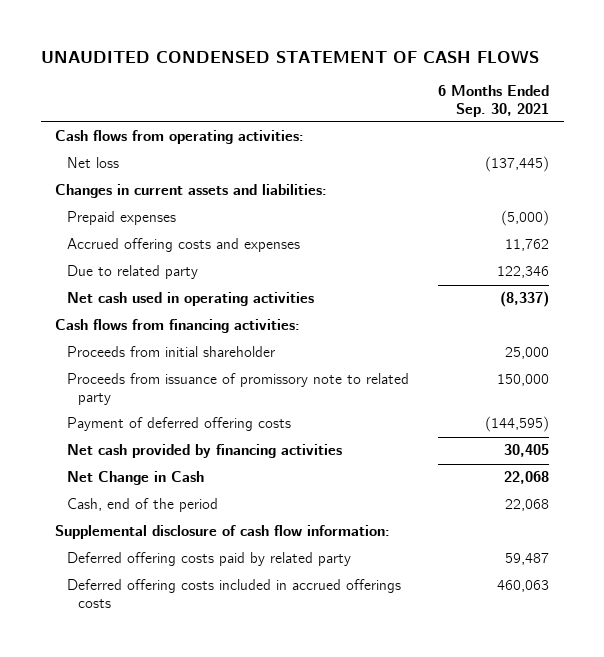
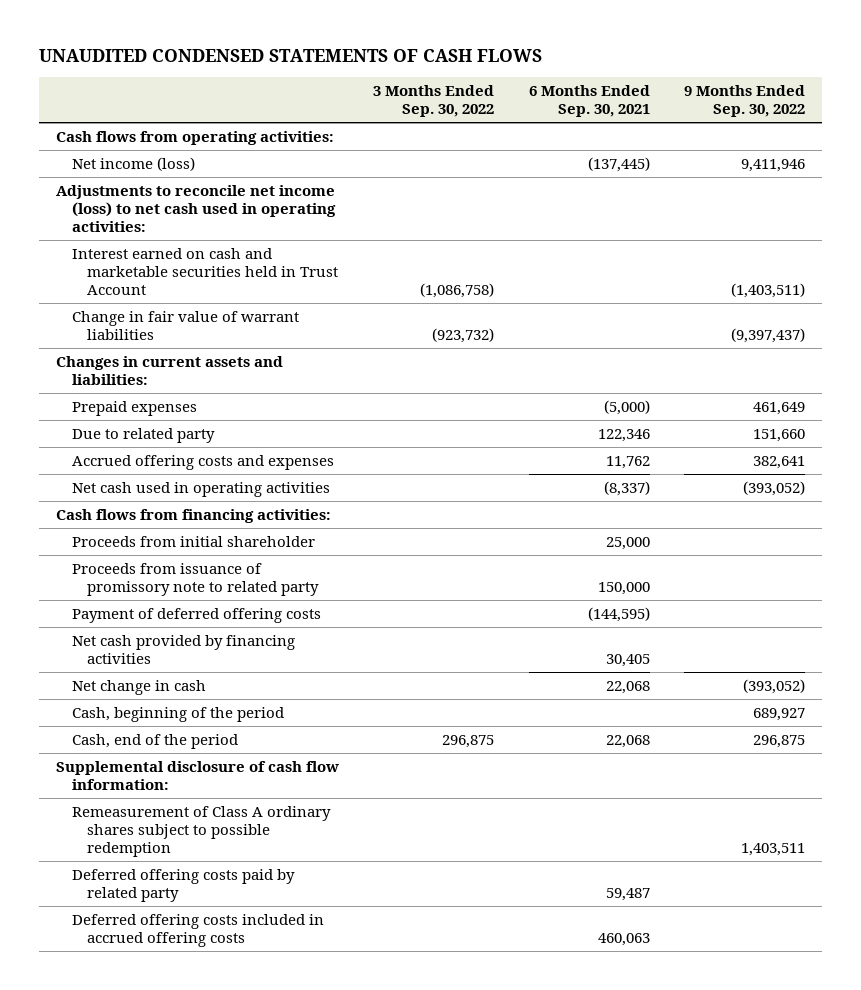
[40,50,539,64] UNAUDITED CONDENSED STATEMENT OF CASH FLOWS -> [38,49,542,63] UNAUDITED CONDENSED STATEMENTS OF CASH FLOWS
none -> [373,85,495,118] 3 Months Ended Sep. 30, 2022
none -> [683,85,805,118] 9 Months Ended Sep. 30, 2022
[66,157,119,169] Net loss -> [71,157,195,172] Net income (loss)
none -> [56,185,336,232] Adjustments to reconcile net income (loss) to net cash used in operating activities:
none -> [71,248,338,295] Interest earned on cash and marketable securities held in Trust Account
none -> [71,311,299,340] Change in fair value of warrant liabilities
[66,238,300,253] Accrued offering costs and expenses -> [71,455,334,471] Accrued offering costs and expenses
[66,471,204,486] Net Change in Cash -> [71,680,206,696] Net change in cash
none -> [71,707,284,723] Cash, beginning of the period
none -> [71,806,331,857] Remeasurement of Class A ordinary shares subject to possible redemption
[66,579,401,609] Deferred offering costs included in accrued offerings costs -> [71,914,324,947] Deferred offering costs included in accrued offering costs

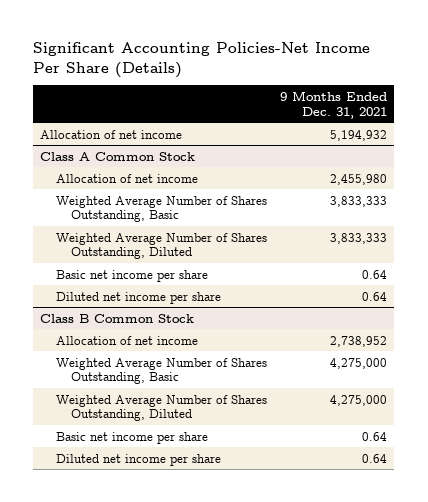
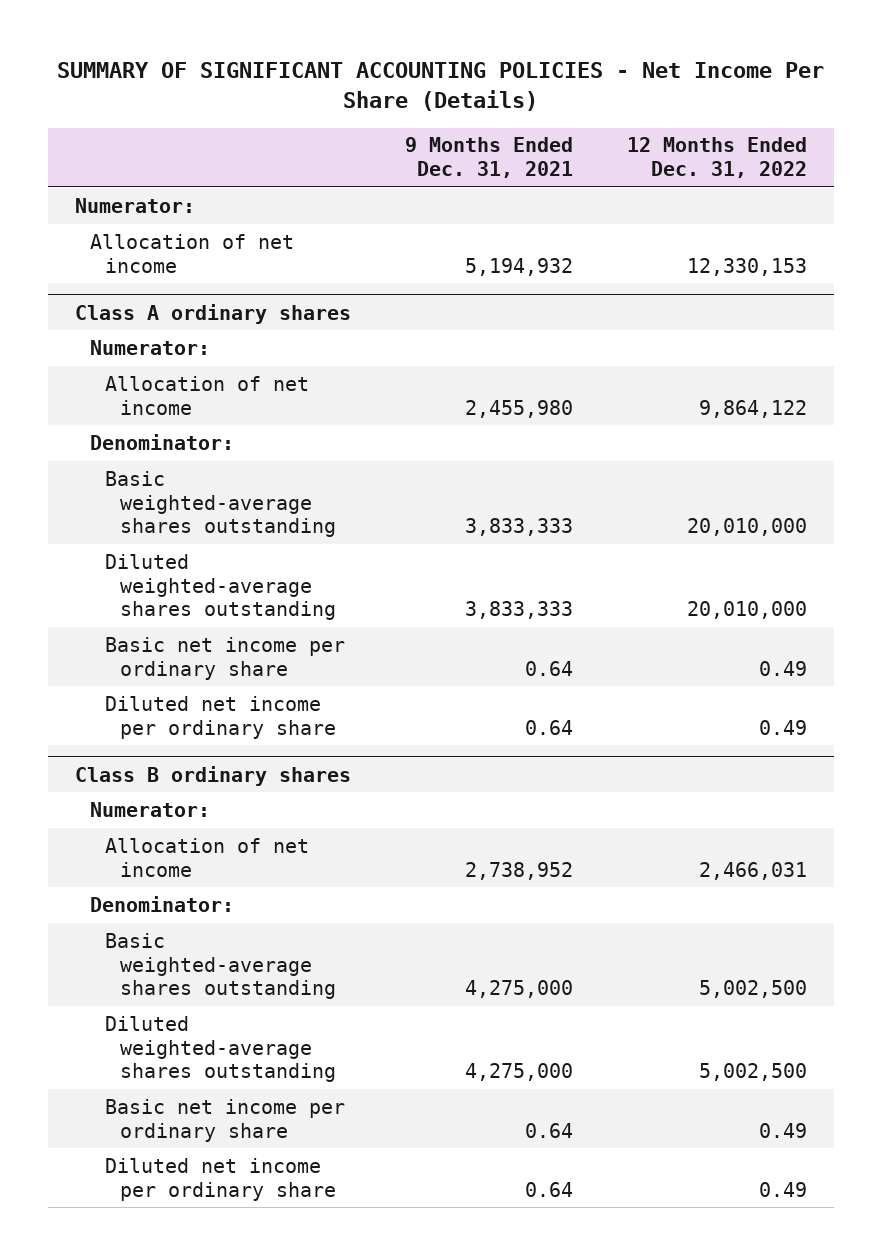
[33,41,371,78] Significant Accounting Policies-Net Income Per Share (Details) -> [57,62,825,112] SUMMARY OF SIGNIFICANT ACCOUNTING POLICIES - Net Income Per Share (Details)
none -> [627,137,808,179] 12 Months Ended Dec. 31, 2022
none -> [75,197,196,213] Numerator:
[40,151,196,161] Class A Common Stock -> [75,303,352,324] Class A ordinary shares
none -> [90,339,211,355] Numerator:
none -> [90,433,235,450] Denominator:
[55,195,267,223] Weighted Average Number of Shares Outstanding, Basic -> [105,470,336,538] Basic weighted-average shares outstanding
[55,232,267,260] Weighted Average Number of Shares Outstanding, Diluted -> [105,553,336,621] Diluted weighted-average shares outstanding
[55,269,208,282] Basic net income per share -> [105,636,346,680] Basic net income per ordinary share
[55,291,221,304] Diluted net income per share -> [105,695,336,739] Diluted net income per ordinary share
[40,313,195,323] Class B Common Stock -> [75,765,352,786] Class B ordinary shares
none -> [90,801,211,817] Numerator:
none -> [90,895,235,912] Denominator:
[55,357,267,385] Weighted Average Number of Shares Outstanding, Basic -> [105,932,336,1000] Basic weighted-average shares outstanding
[55,394,267,422] Weighted Average Number of Shares Outstanding, Diluted -> [105,1015,336,1083] Diluted weighted-average shares outstanding
[55,431,208,444] Basic net income per share -> [105,1098,346,1142] Basic net income per ordinary share
[55,453,221,466] Diluted net income per share -> [105,1157,336,1201] Diluted net income per ordinary share

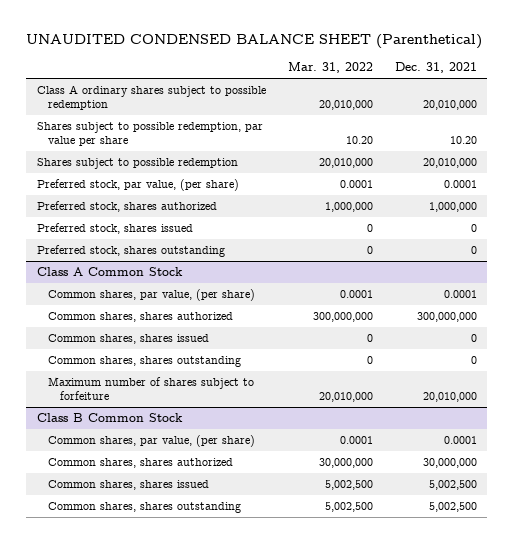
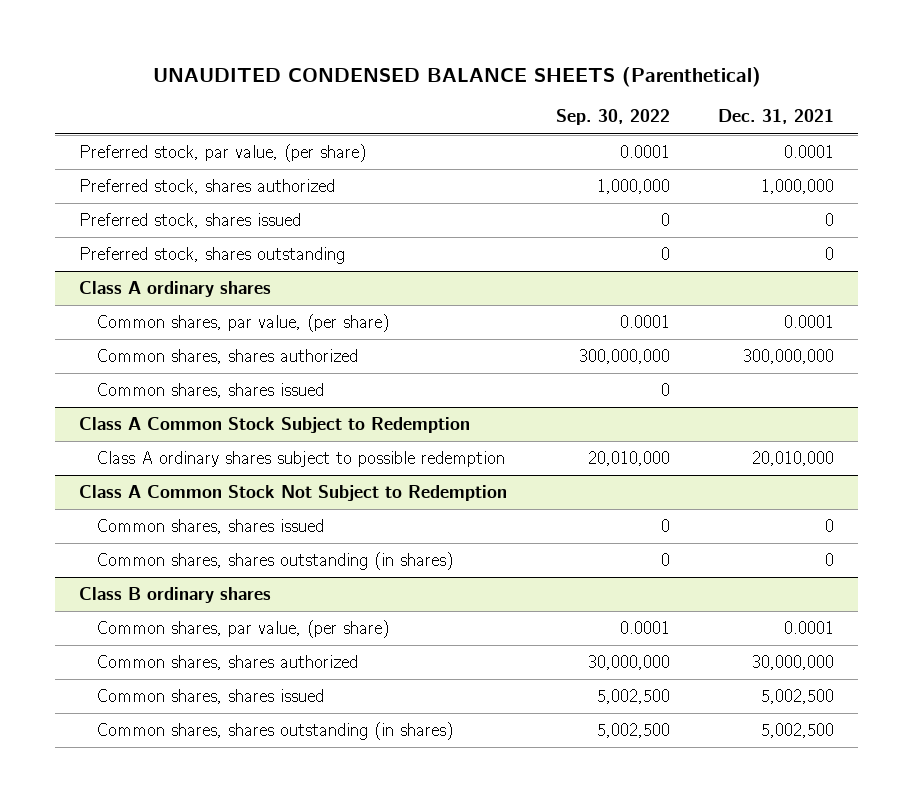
[26,34,483,50] UNAUDITED CONDENSED BALANCE SHEET (Parenthetical) -> [152,66,761,87] UNAUDITED CONDENSED BALANCE SHEETS (Parenthetical)
[287,62,373,74] Mar. 31, 2022 -> none
none -> [555,109,670,126] Sep. 30, 2022
[37,85,267,110] Class A ordinary shares subject to possible redemption -> none
[37,122,264,146] Shares subject to possible redemption, par value per share -> none
[37,158,239,170] Shares subject to possible redemption -> none
[37,267,184,277] Class A Common Stock -> [79,281,272,298] Class A ordinary shares
none -> [95,383,324,399] Common shares, shares issued
none -> [79,417,471,434] Class A Common Stock Subject to Redemption
none -> [95,451,505,468] Class A ordinary shares subject to possible redemption
none -> [79,485,508,502] Class A Common Stock Not Subject to Redemption
[48,377,255,400] Maximum number of shares subject to forfeiture -> none
[48,356,242,368] Common shares, shares outstanding -> [95,552,453,571] Common shares, shares outstanding (in shares)
[37,413,184,423] Class B Common Stock -> [79,587,272,604] Class B ordinary shares
[48,502,242,514] Common shares, shares outstanding -> [95,722,453,741] Common shares, shares outstanding (in shares)

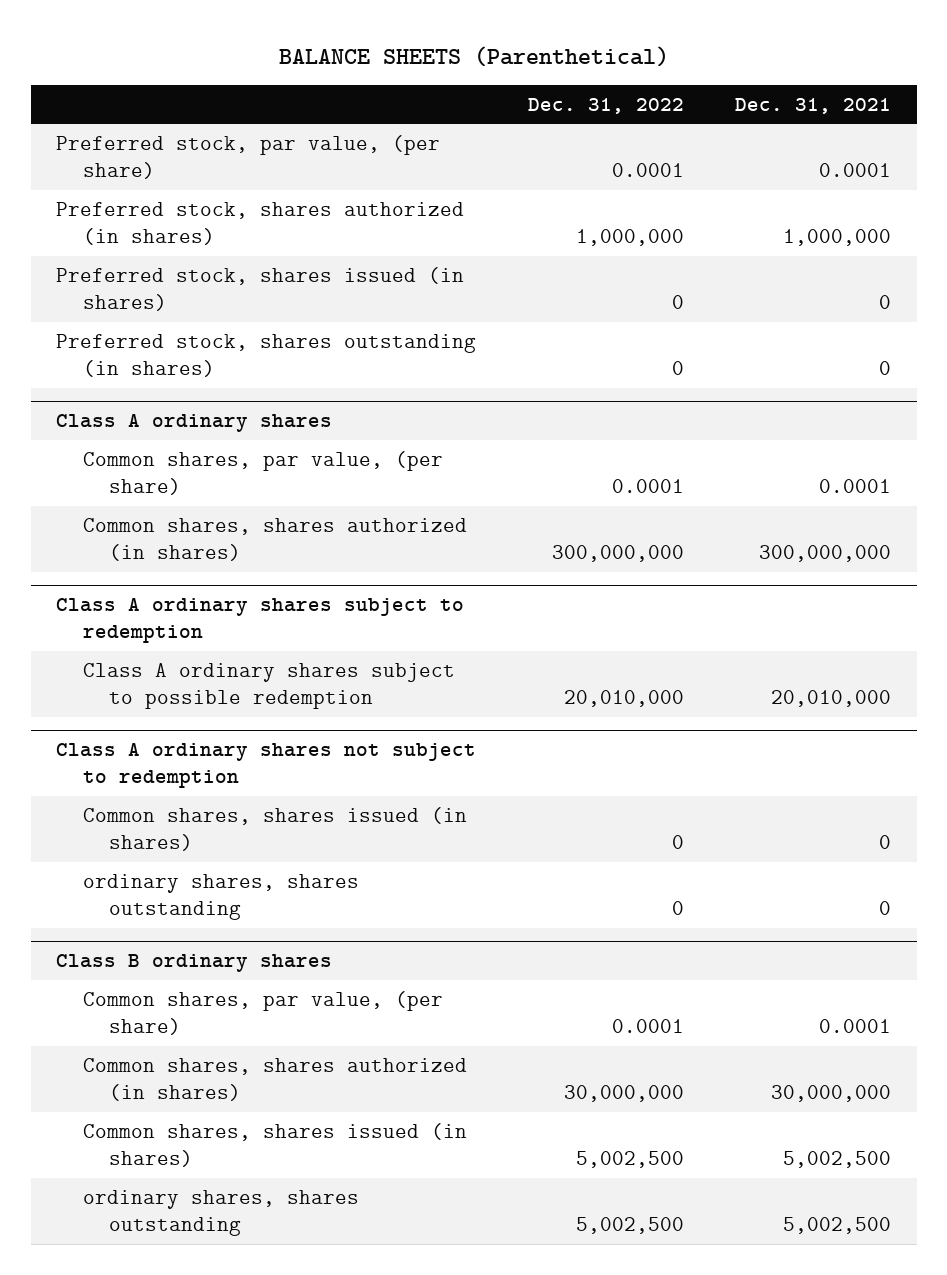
[152,66,761,87] UNAUDITED CONDENSED BALANCE SHEETS (Parenthetical) -> [278,45,669,67] BALANCE SHEETS (Parenthetical)
[555,109,670,126] Sep. 30, 2022 -> none
none -> [527,97,684,114] Dec. 31, 2022
[79,179,336,195] Preferred stock, shares authorized -> [56,201,465,245] Preferred stock, shares authorized (in shares)
[79,213,302,229] Preferred stock, shares issued -> [56,266,465,311] Preferred stock, shares issued (in shares)
[79,247,346,265] Preferred stock, shares outstanding -> [56,333,477,377] Preferred stock, shares outstanding (in shares)
[95,383,324,399] Common shares, shares issued -> none
[95,349,358,365] Common shares, shares authorized -> [82,517,467,561] Common shares, shares authorized (in shares)
[79,417,471,434] Class A Common Stock Subject to Redemption -> [56,598,465,644] Class A ordinary shares subject to redemption
[79,485,508,502] Class A Common Stock Not Subject to Redemption -> [56,743,477,789] Class A ordinary shares not subject to redemption
[95,519,324,535] Common shares, shares issued -> [82,806,467,851] Common shares, shares issued (in shares)
[95,552,453,571] Common shares, shares outstanding (in shares) -> [82,873,359,920] ordinary shares, shares outstanding
[95,655,358,671] Common shares, shares authorized -> [82,1057,467,1101] Common shares, shares authorized (in shares)
[95,689,324,705] Common shares, shares issued -> [82,1122,467,1167] Common shares, shares issued (in shares)
[95,722,453,741] Common shares, shares outstanding (in shares) -> [82,1189,359,1236] ordinary shares, shares outstanding

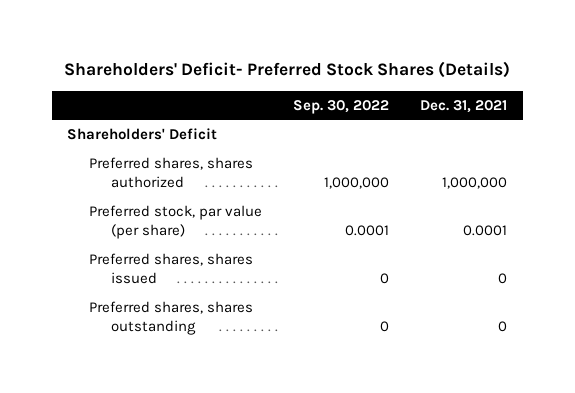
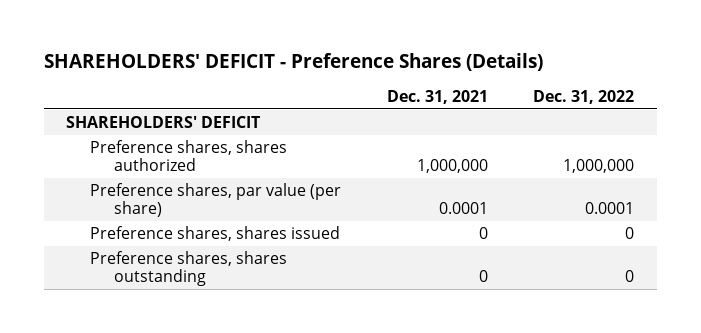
[64,61,511,79] Shareholders' Deficit- Preferred Stock Shares (Details) -> [43,53,543,72] SHAREHOLDERS' DEFICIT - Preference Shares (Details)
[293,99,390,114] Sep. 30, 2022 -> none
none -> [533,90,635,105] Dec. 31, 2022
[67,128,218,141] Shareholders' Deficit -> [66,115,261,128] SHAREHOLDERS' DEFICIT
[89,157,254,189] Preferred shares, shares authorized -> [90,139,288,172] Preference shares, shares authorized
[89,205,263,240] Preferred stock, par value (per share) -> [90,182,342,218] Preference shares, par value (per share)
[89,253,254,285] Preferred shares, shares issued -> [90,225,341,241] Preference shares, shares issued
[89,301,254,336] Preferred shares, shares outstanding -> [90,250,288,287] Preference shares, shares outstanding

